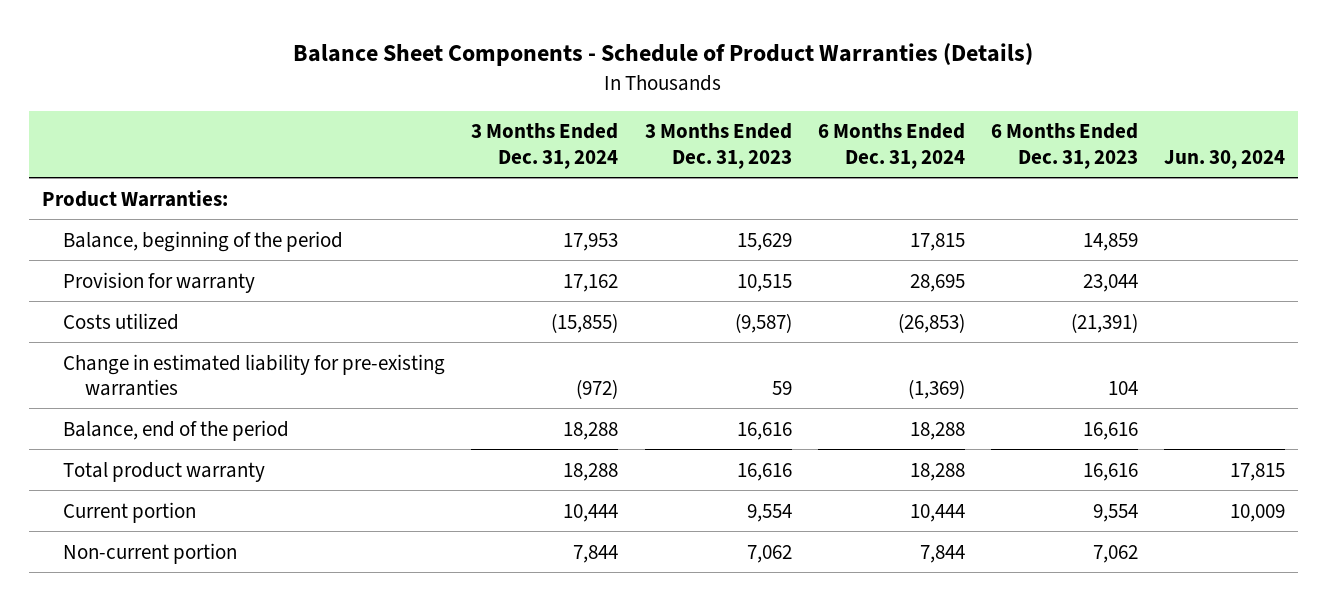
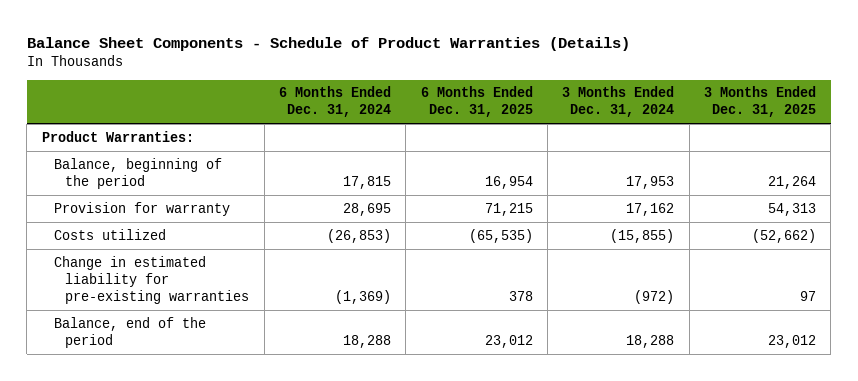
[644,123,792,169] 3 Months Ended Dec. 31, 2023 -> none
[990,123,1138,169] 6 Months Ended Dec. 31, 2023 -> none
[1164,149,1286,169] Jun. 30, 2024 -> none
none -> [420,86,533,118] 6 Months Ended Dec. 31, 2025
none -> [704,86,817,118] 3 Months Ended Dec. 31, 2025
[63,461,266,482] Total product warranty -> none
[63,501,197,523] Current portion -> none
[63,542,238,564] Non-current portion -> none

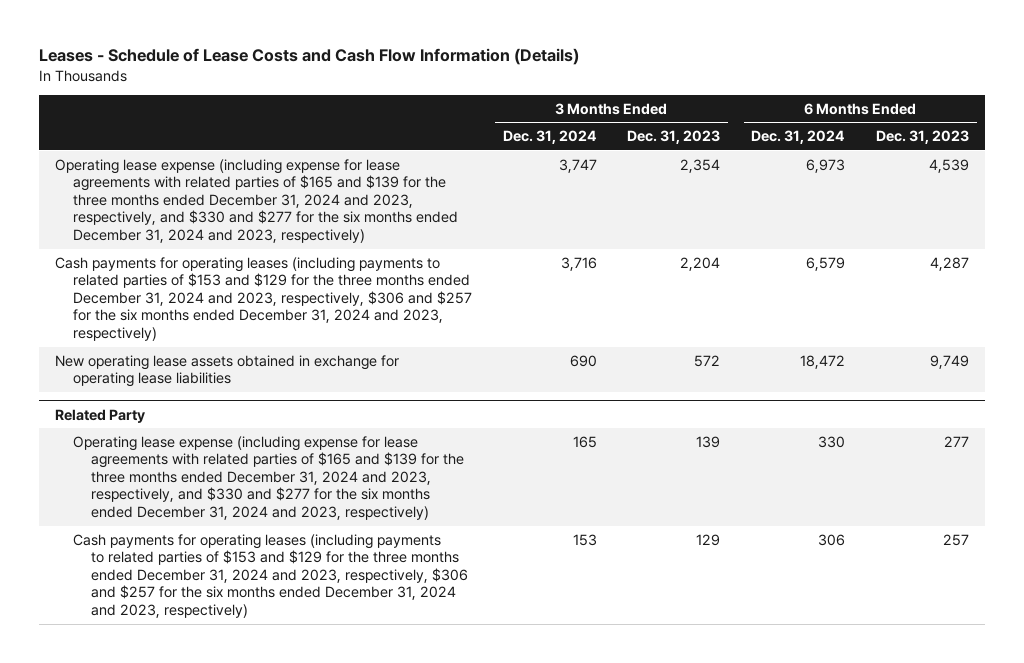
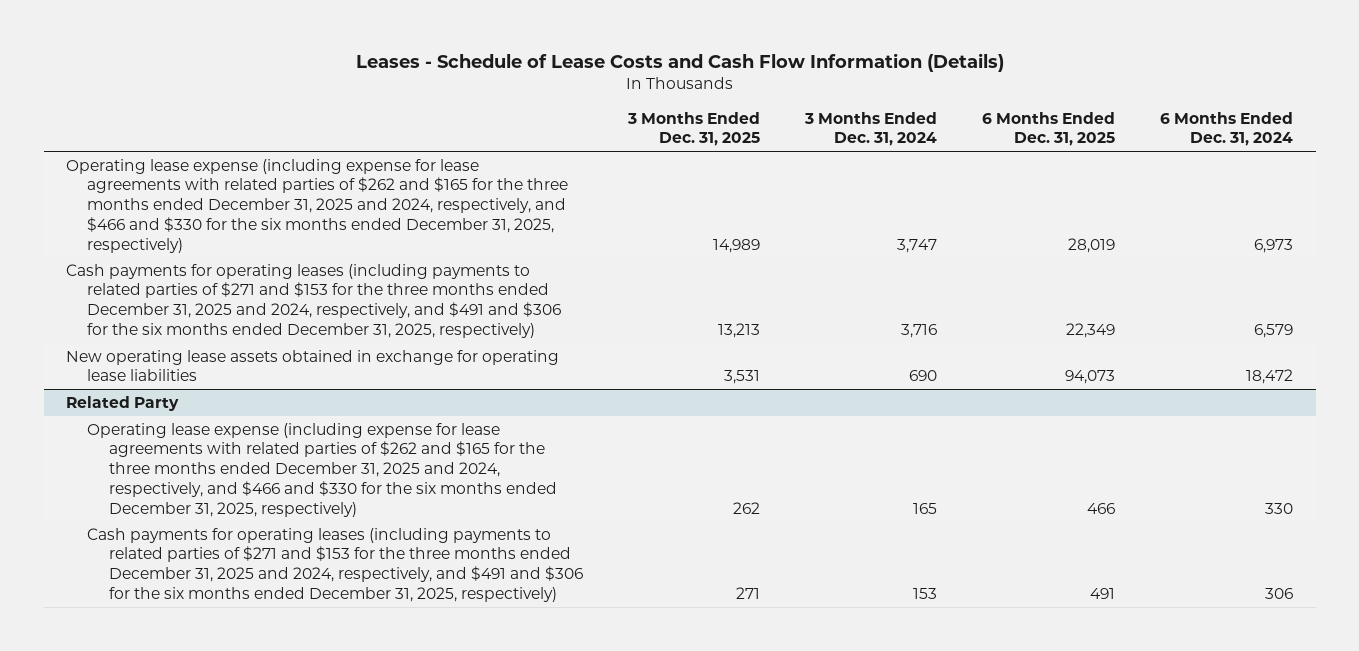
[627,130,721,145] Dec. 31, 2023 -> none
[876,130,970,145] Dec. 31, 2023 -> none
none -> [626,111,760,147] 3 Months Ended Dec. 31, 2025
none -> [982,111,1116,147] 6 Months Ended Dec. 31, 2025
[54,158,458,243] Operating lease expense (including expense for lease agreements with related parties of $165 and $139 for the three months ended December 31, 2024 and 2023, respectively, and $330 and $277 for the six months ended December 31, 2024 and 2023, respectively) -> [66,158,569,253] Operating lease expense (including expense for lease agreements with related parties of $262 and $165 for the three months ended December 31, 2025 and 2024, respectively, and $466 and $330 for the six months ended December 31, 2025, respectively)
[54,256,472,341] Cash payments for operating leases (including payments to related parties of $153 and $129 for the three months ended December 31, 2024 and 2023, respectively, $306 and $257 for the six months ended December 31, 2024 and 2023, respectively) -> [66,263,562,338] Cash payments for operating leases (including payments to related parties of $271 and $153 for the three months ended December 31, 2025 and 2024, respectively, and $491 and $306 for the six months ended December 31, 2025, respectively)
[72,435,464,520] Operating lease expense (including expense for lease agreements with related parties of $165 and $139 for the three months ended December 31, 2024 and 2023, respectively, and $330 and $277 for the six months ended December 31, 2024 and 2023, respectively) -> [87,422,557,517] Operating lease expense (including expense for lease agreements with related parties of $262 and $165 for the three months ended December 31, 2025 and 2024, respectively, and $466 and $330 for the six months ended December 31, 2025, respectively)
[72,533,468,618] Cash payments for operating leases (including payments to related parties of $153 and $129 for the three months ended December 31, 2024 and 2023, respectively, $306 and $257 for the six months ended December 31, 2024 and 2023, respectively) -> [87,527,583,602] Cash payments for operating leases (including payments to related parties of $271 and $153 for the three months ended December 31, 2025 and 2024, respectively, and $491 and $306 for the six months ended December 31, 2025, respectively)

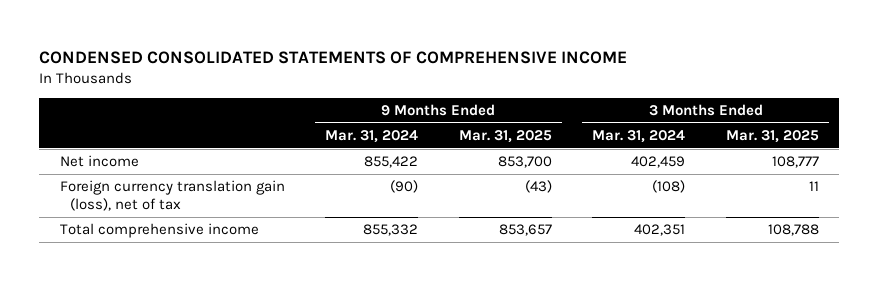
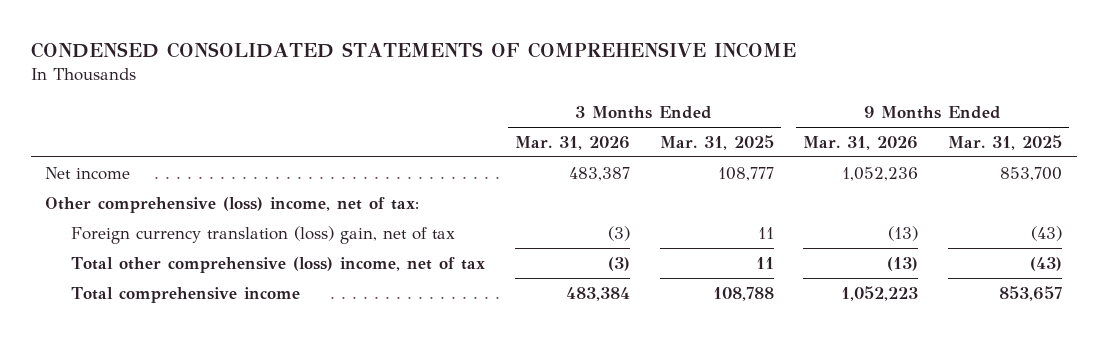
[325,129,419,143] Mar. 31, 2024 -> none
[592,129,686,143] Mar. 31, 2024 -> none
none -> [515,135,631,150] Mar. 31, 2026
none -> [803,135,919,150] Mar. 31, 2026
none -> [45,196,420,213] Other comprehensive (loss) income, net of tax:
[59,180,285,211] Foreign currency translation gain (loss), net of tax -> [71,225,456,244] Foreign currency translation (loss) gain, net of tax
none -> [71,256,486,273] Total other comprehensive (loss) income, net of tax

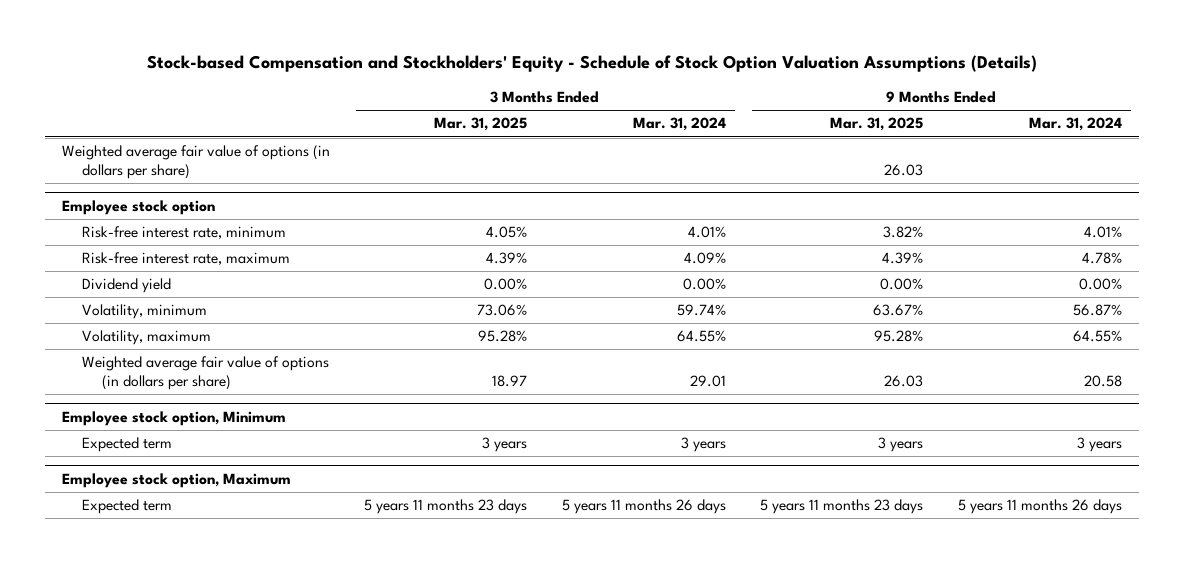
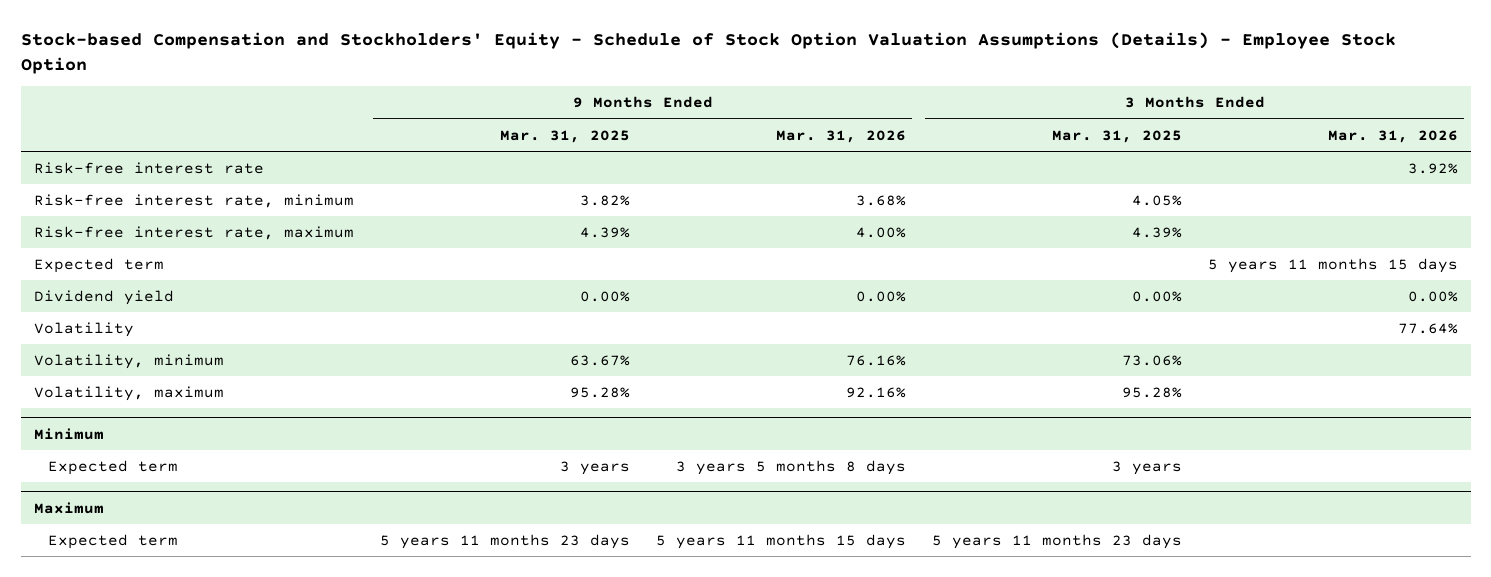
[146,55,1037,73] Stock-based Compensation and Stockholders' Equity - Schedule of Stock Option Valuation Assumptions (Details) -> [20,32,1396,75] Stock-based Compensation and Stockholders' Equity - Schedule of Stock Option Valuation Assumptions (Details) - Employee Stock Option
[632,117,726,132] Mar. 31, 2024 -> none
[1028,117,1122,132] Mar. 31, 2024 -> none
none -> [775,129,906,143] Mar. 31, 2026
none -> [1327,129,1458,143] Mar. 31, 2026
[61,145,330,180] Weighted average fair value of options (in dollars per share) -> none
[61,199,215,215] Employee stock option -> none
none -> [33,161,264,174] Risk-free interest rate
none -> [33,257,164,273] Expected term
none -> [33,321,134,337] Volatility
[81,356,329,391] Weighted average fair value of options (in dollars per share) -> none
[61,410,286,426] Employee stock option, Minimum -> none
none -> [33,427,104,440] Minimum
[61,472,291,488] Employee stock option, Maximum -> none
none -> [33,501,104,514] Maximum

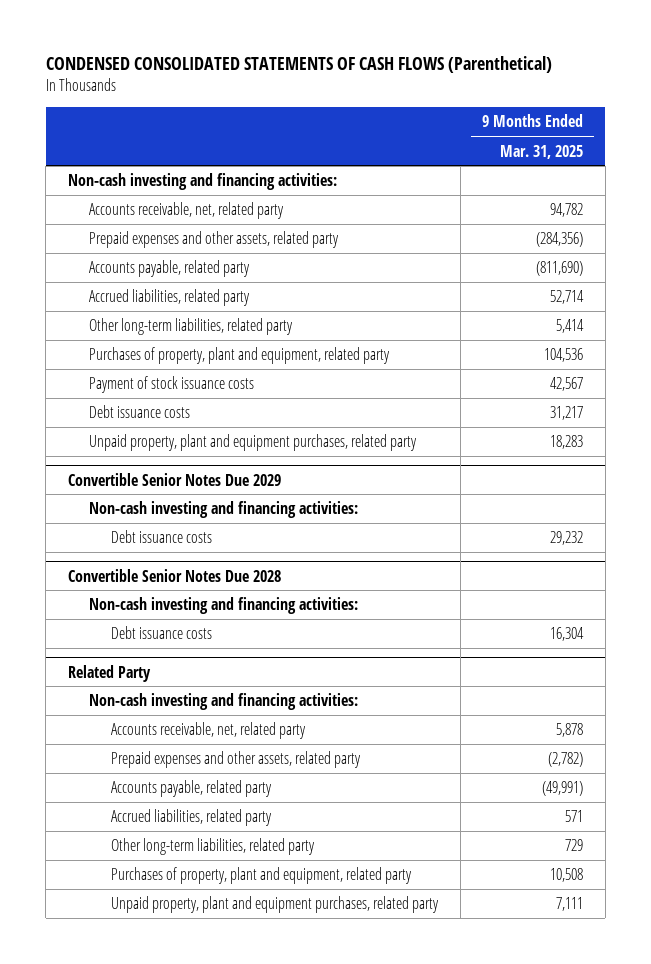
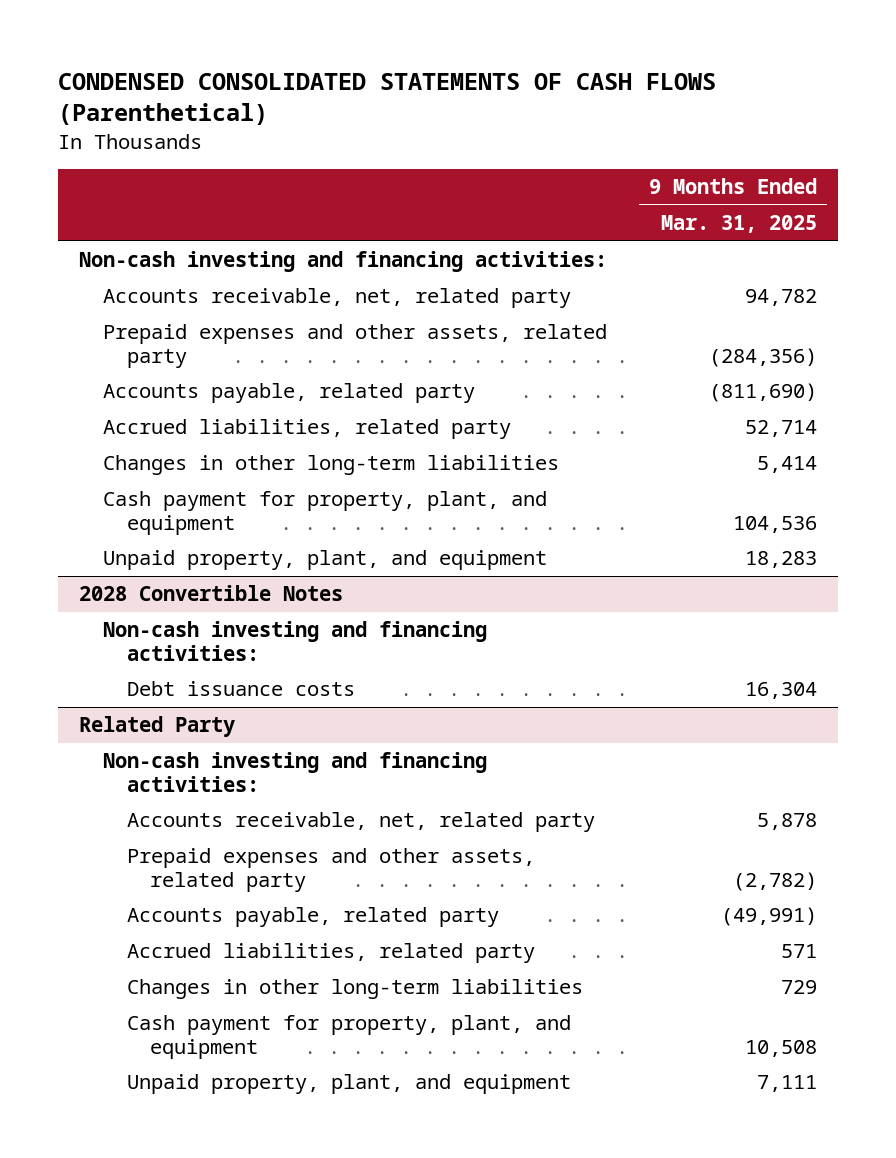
[89,376,255,394] Payment of stock issuance costs -> none
[89,405,191,419] Debt issuance costs -> none
[67,472,281,486] Convertible Senior Notes Due 2029 -> none
[89,501,359,519] Non-cash investing and financing activities: -> none
[111,530,213,544] Debt issuance costs -> none
[89,318,294,336] Other long-term liabilities, related party -> [103,455,560,476] Changes in other long-term liabilities
[89,347,391,365] Purchases of property, plant and equipment, related party -> [103,491,548,535] Cash payment for property, plant, and equipment
[89,434,418,452] Unpaid property, plant and equipment purchases, related party -> [103,550,548,571] Unpaid property, plant, and equipment
[67,568,281,582] Convertible Senior Notes Due 2028 -> [79,585,344,602] 2028 Convertible Notes
[111,838,316,856] Other long-term liabilities, related party -> [126,979,583,1000] Changes in other long-term liabilities
[111,867,413,885] Purchases of property, plant and equipment, related party -> [126,1015,571,1059] Cash payment for property, plant, and equipment
[111,896,440,914] Unpaid property, plant and equipment purchases, related party -> [126,1074,571,1095] Unpaid property, plant, and equipment

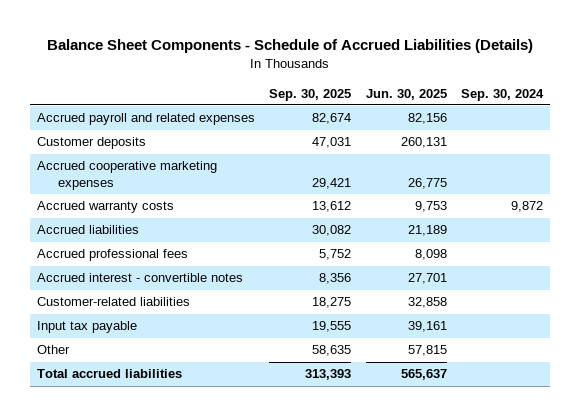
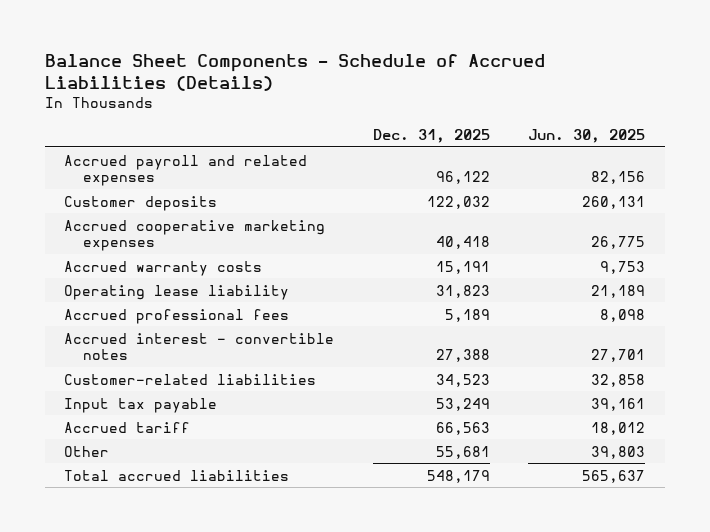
[269,88,352,101] Sep. 30, 2025 -> none
[461,88,545,101] Sep. 30, 2024 -> none
none -> [372,128,490,143] Dec. 31, 2025
[36,225,139,235] Accrued liabilities -> [64,284,290,300] Operating lease liability
none -> [64,421,191,433] Accrued tariff
[407,345,447,357] 57,815 -> [591,445,646,459] 39,803

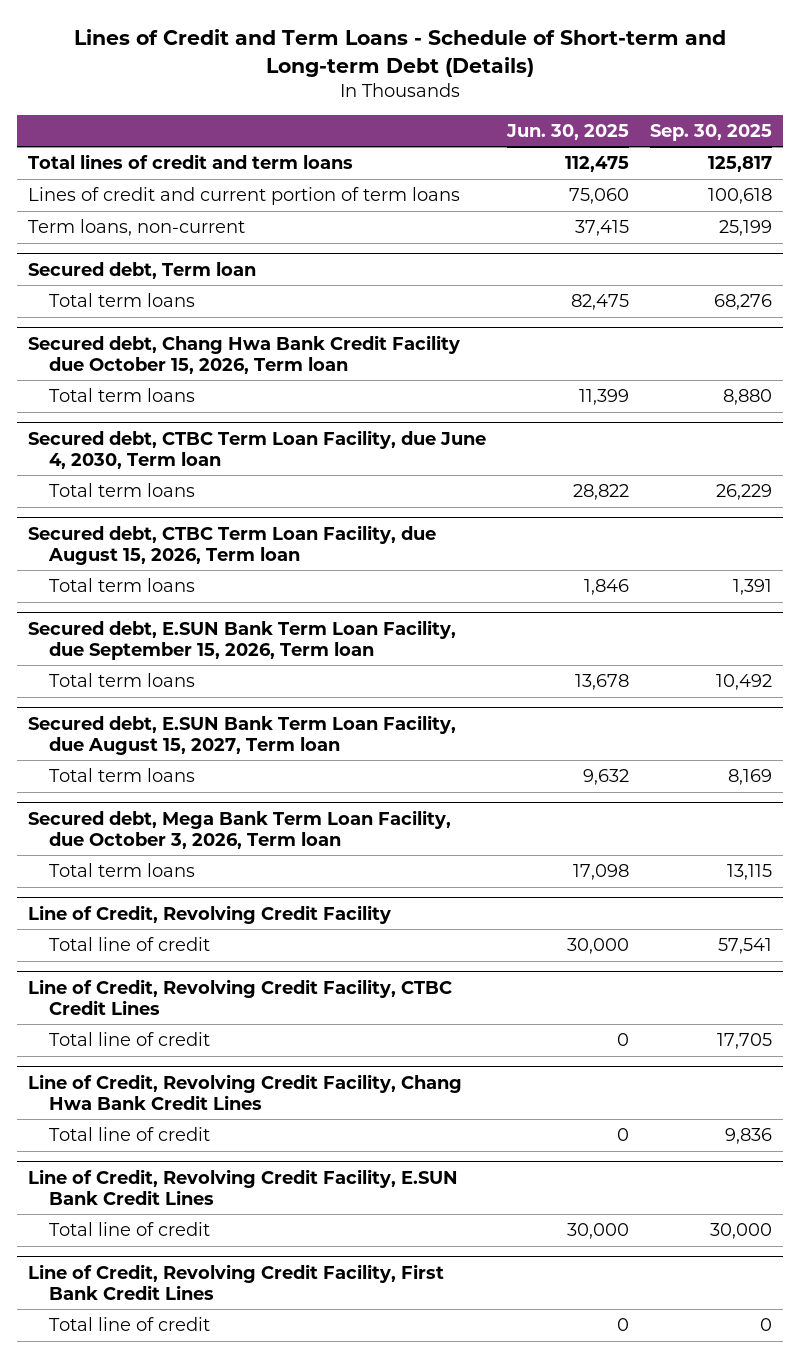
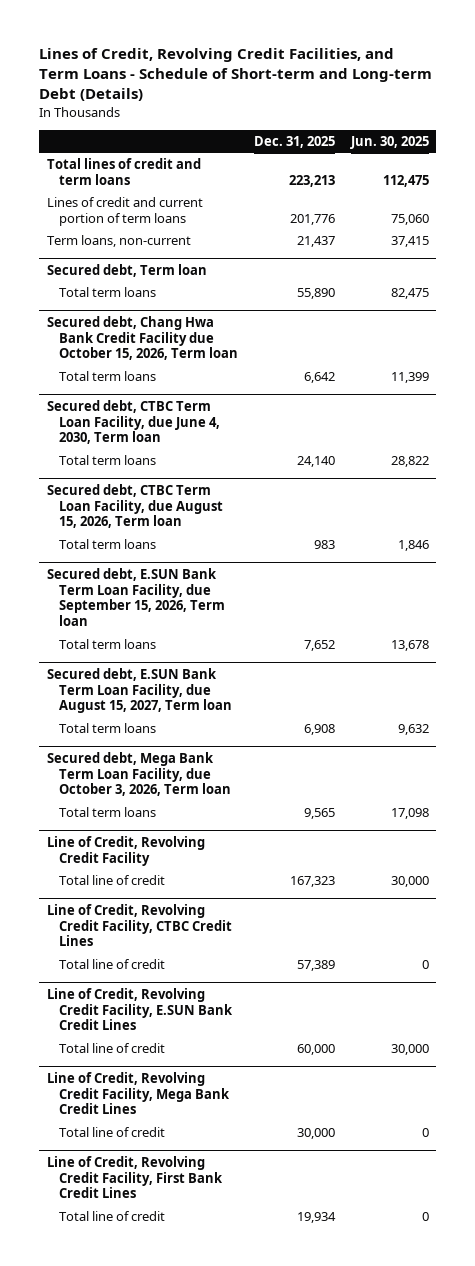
[74,28,727,77] Lines of Credit and Term Loans - Schedule of Short-term and Long-term Debt (Details) -> [38,47,432,102] Lines of Credit, Revolving Credit Facilities, and Term Loans - Schedule of Short-term and Long-term Debt (Details)
[650,123,773,141] Sep. 30, 2025 -> none
none -> [253,135,335,148] Dec. 31, 2025
[27,1073,462,1110] Line of Credit, Revolving Credit Facility, Chang Hwa Bank Credit Lines -> none
[48,1127,210,1142] Total line of credit -> none
none -> [46,1071,231,1115] Line of Credit, Revolving Credit Facility, Mega Bank Credit Lines
none -> [59,1126,166,1137] Total line of credit

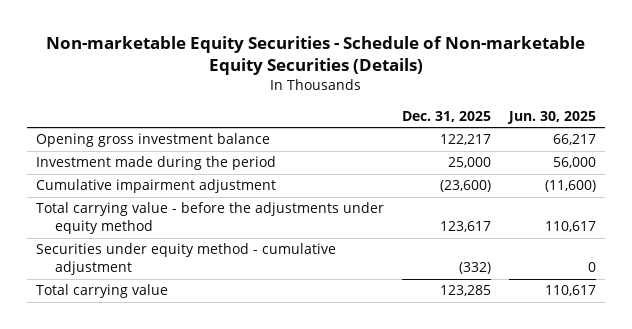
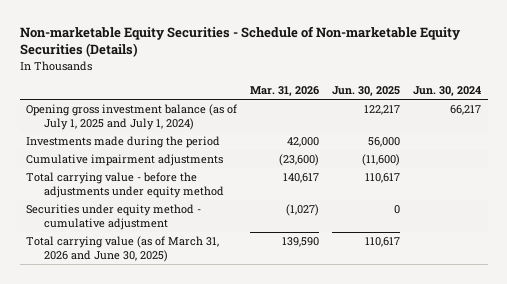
[402,110,492,122] Dec. 31, 2025 -> none
none -> [250,86,320,97] Mar. 31, 2026
none -> [413,86,482,97] Jun. 30, 2024
[35,133,270,148] Opening gross investment balance -> [26,104,238,130] Opening gross investment balance (as of July 1, 2025 and July 1, 2024)
[553,134,597,146] 66,217 -> [364,105,401,116] 122,217
[35,156,276,171] Investment made during the period -> [26,136,221,149] Investments made during the period
[35,179,276,194] Cumulative impairment adjustment -> [26,154,224,167] Cumulative impairment adjustments
[35,284,168,299] Total carrying value -> [26,236,220,262] Total carrying value (as of March 31, 2026 and June 30, 2025)

